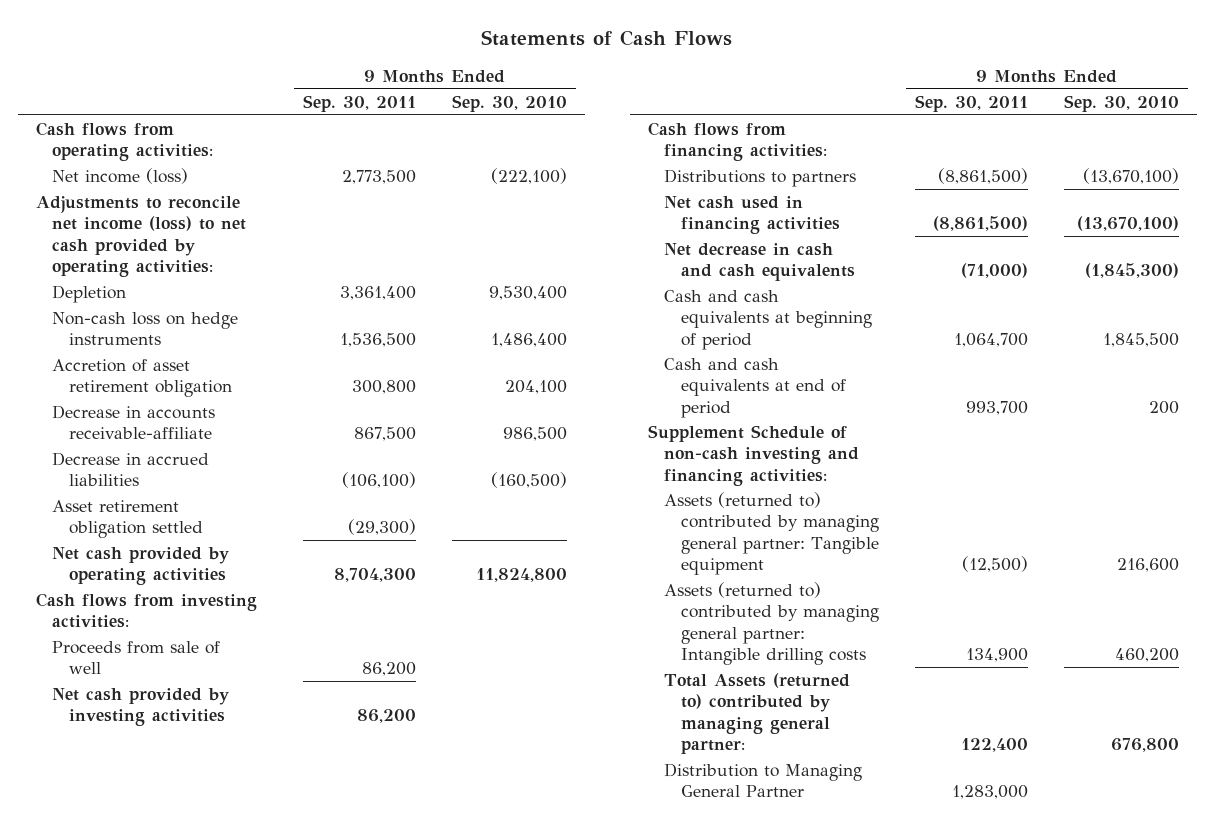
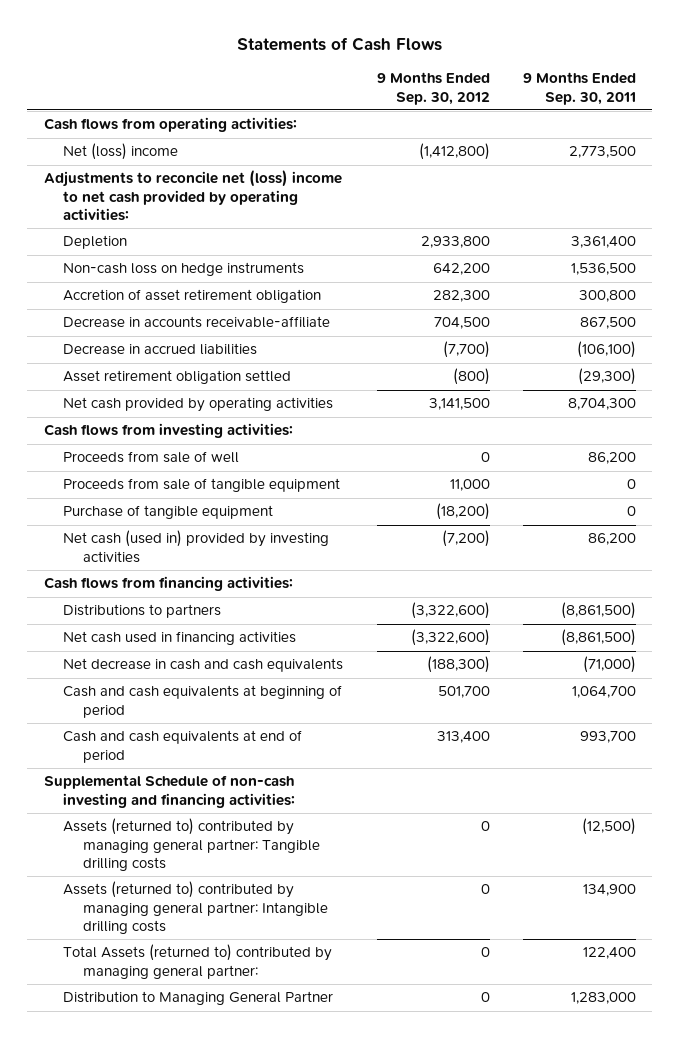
[452,94,568,112] Sep. 30, 2010 -> none
none -> [376,72,490,105] 9 Months Ended Sep. 30, 2012
[52,168,189,185] Net income (loss) -> [63,143,179,161] Net (loss) income
[35,196,247,277] Adjustments to reconcile net income (loss) to net cash provided by operating activities: -> [43,170,342,221] Adjustments to reconcile net (loss) income to net cash provided by operating activities:
none -> [63,478,341,493] Proceeds from sale of tangible equipment
none -> [63,505,274,520] Purchase of tangible equipment
[52,688,230,727] Net cash provided by investing activities -> [63,530,330,563] Net cash (used in) provided by investing activities
[647,425,860,486] Supplement Schedule of non-cash investing and financing activities: -> [43,775,296,808] Supplemental Schedule of non-cash investing and financing activities:
[664,492,879,575] Assets (returned to) contributed by managing general partner: Tangible equipment -> [63,818,321,871] Assets (returned to) contributed by managing general partner: Tangible drilling costs

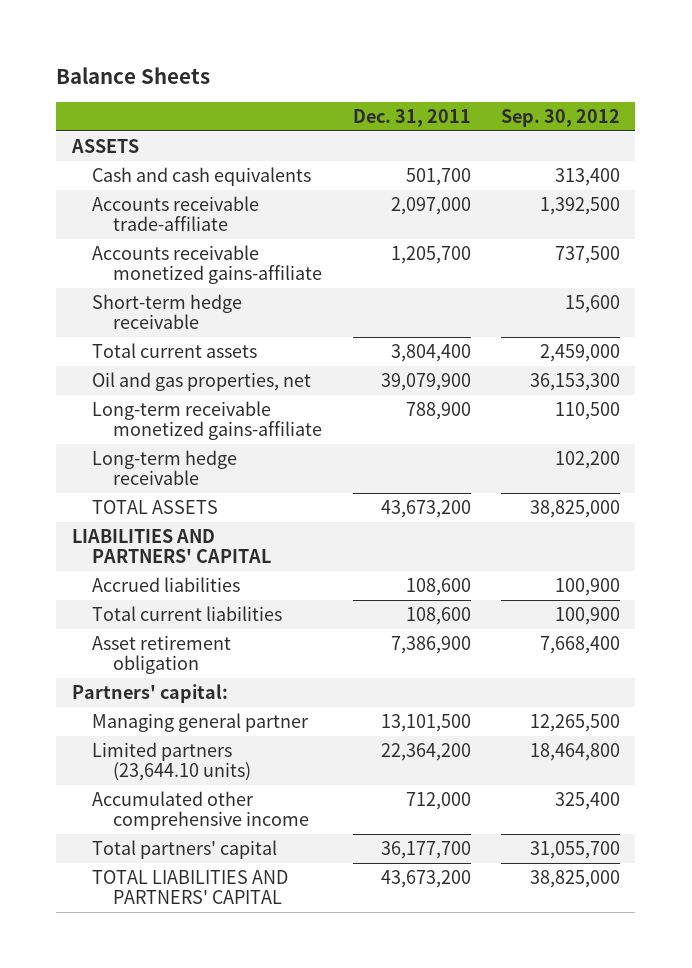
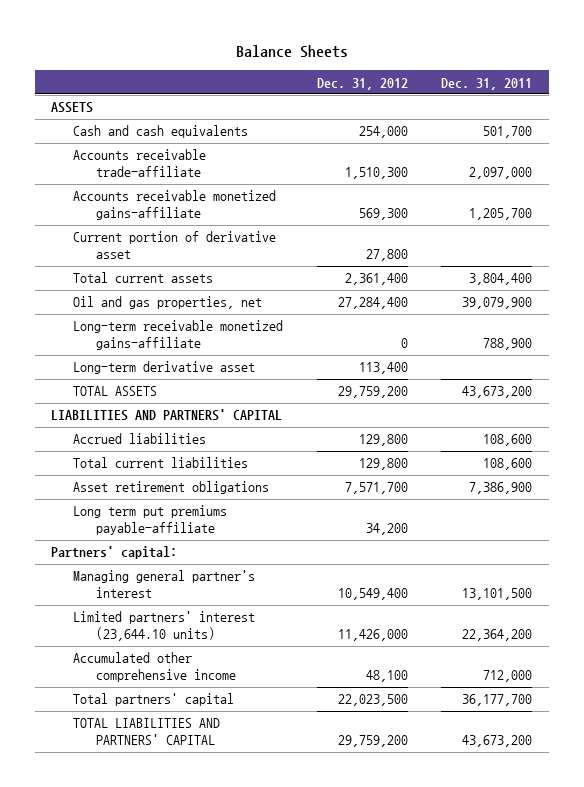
[500,109,620,128] Sep. 30, 2012 -> none
none -> [316,77,408,90] Dec. 31, 2012
[92,293,243,330] Short-term hedge receivable -> [73,231,277,260] Current portion of derivative asset
[92,449,238,486] Long-term hedge receivable -> [73,361,256,375] Long-term derivative asset
[92,634,232,675] Asset retirement obligation -> [73,481,270,495] Asset retirement obligations
none -> [73,505,228,536] Long term put premiums payable-affiliate
[92,712,310,732] Managing general partner -> [73,570,256,599] Managing general partner's interest
[92,741,252,782] Limited partners (23,644.10 units) -> [73,611,256,642] Limited partners' interest (23,644.10 units)

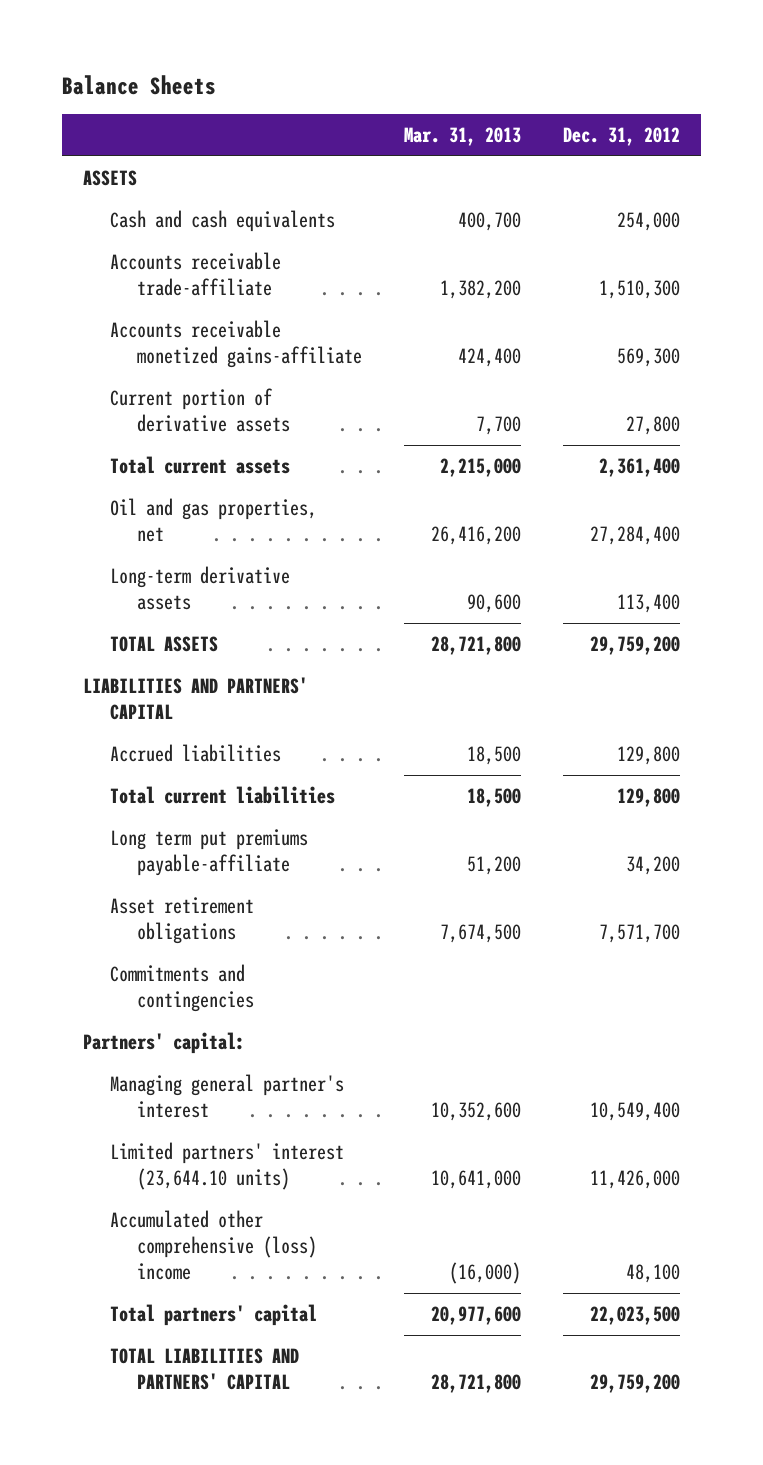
[441,77,533,90] Dec. 31, 2011 -> none
none -> [403,126,521,146] Mar. 31, 2013
[73,231,277,260] Current portion of derivative asset -> [109,387,290,432] Current portion of derivative assets
[73,320,284,351] Long-term receivable monetized gains-affiliate -> none
[73,361,256,375] Long-term derivative asset -> [109,565,290,610] Long-term derivative assets
[73,481,270,495] Asset retirement obligations -> [109,896,254,944] Asset retirement obligations
none -> [109,963,254,1012] Commitments and contingencies
[73,652,236,683] Accumulated other comprehensive income -> [109,1209,317,1280] Accumulated other comprehensive (loss) income

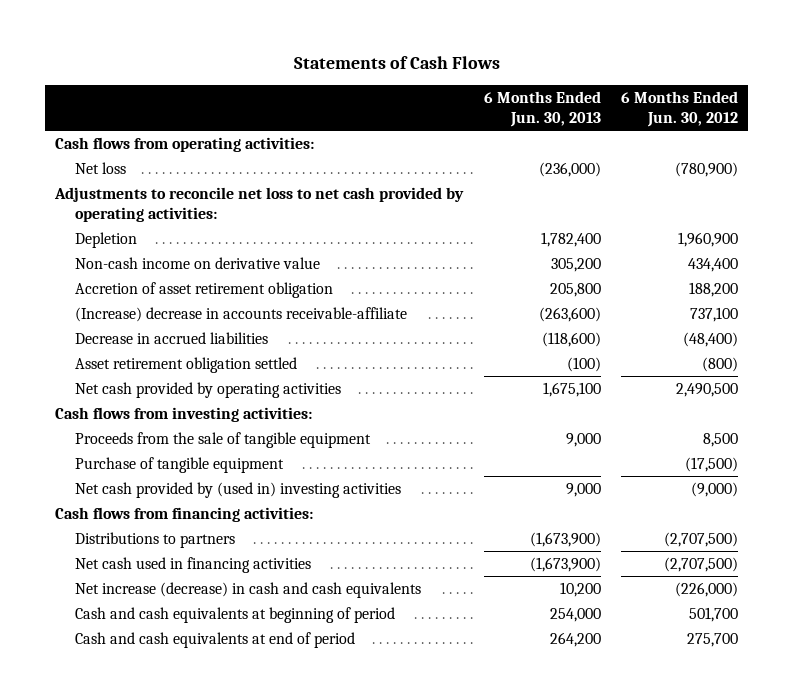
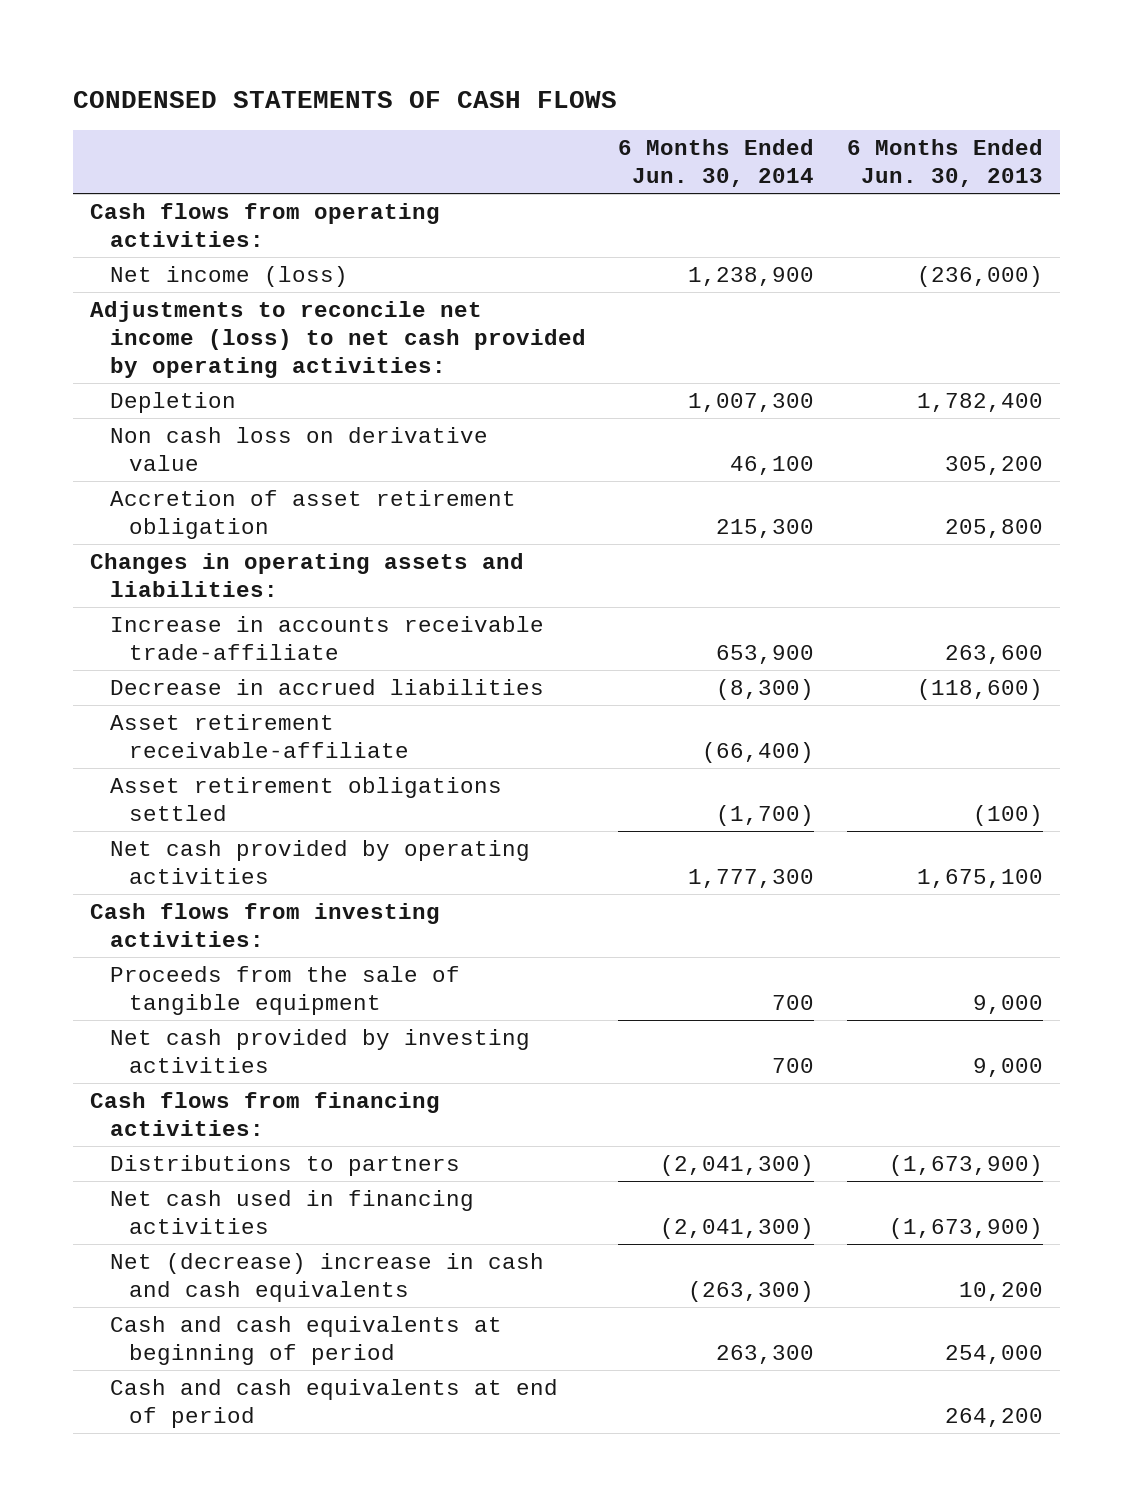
[293,56,500,70] Statements of Cash Flows -> [73,90,618,108] CONDENSED STATEMENTS OF CASH FLOWS
[620,90,738,127] 6 Months Ended Jun. 30, 2012 -> none
none -> [618,139,815,188] 6 Months Ended Jun. 30, 2014
[75,162,127,175] Net loss -> [109,265,348,287] Net income (loss)
[54,187,465,222] Adjustments to reconcile net loss to net cash provided by operating activities: -> [89,300,586,378] Adjustments to reconcile net income (loss) to net cash provided by operating activities:
[75,257,321,270] Non-cash income on derivative value -> [109,426,488,471] Non cash loss on derivative value
none -> [89,552,524,597] Changes in operating assets and liabilities:
[75,307,408,323] (Increase) decrease in accounts receivable-affiliate -> [109,615,544,660] Increase in accounts receivable trade-affiliate
[538,307,601,323] (263,600) -> [945,644,1044,664] 263,600
none -> [109,713,410,758] Asset retirement receivable-affiliate
[75,357,298,374] Asset retirement obligation settled -> [109,776,502,821] Asset retirement obligations settled
[75,457,285,474] Purchase of tangible equipment -> none
[75,482,402,499] Net cash provided by (used in) investing activities -> [109,1028,530,1073] Net cash provided by investing activities
[75,582,422,599] Net increase (decrease) in cash and cash equivalents -> [109,1252,544,1302] Net (decrease) increase in cash and cash equivalents

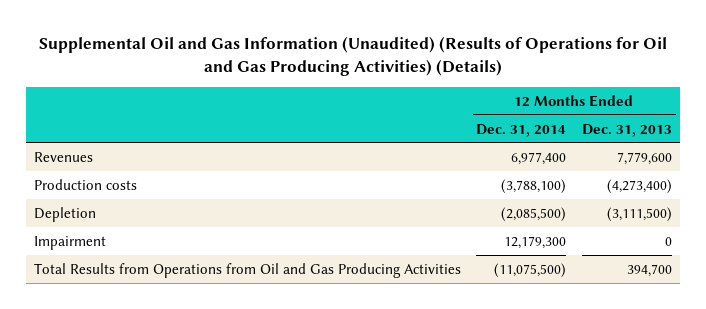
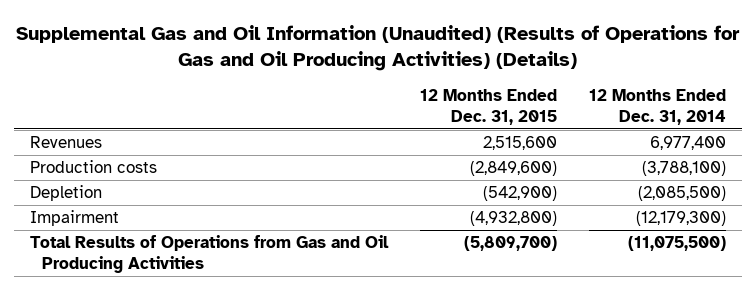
[38,36,667,77] Supplemental Oil and Gas Information (Unaudited) (Results of Operations for Oil and Gas Producing Activities) (Details) -> [16,25,741,72] Supplemental Gas and Oil Information (Unaudited) (Results of Operations for Gas and Oil Producing Activities) (Details)
[582,123,673,137] Dec. 31, 2013 -> none
none -> [420,89,558,126] 12 Months Ended Dec. 31, 2015
[504,235,567,249] 12,179,300 -> [635,211,726,227] (12,179,300)
[33,262,461,278] Total Results from Operations from Oil and Gas Producing Activities -> [30,235,390,273] Total Results of Operations from Gas and Oil Producing Activities

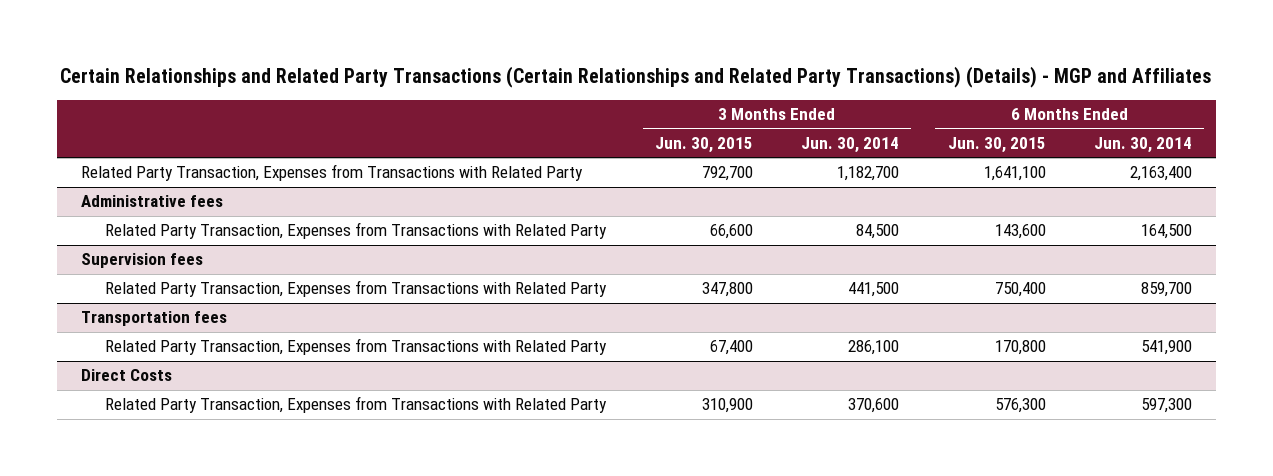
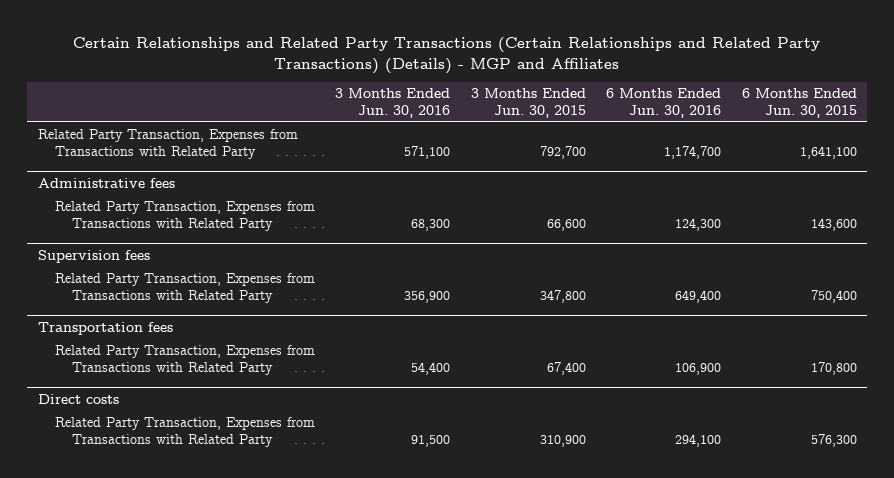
[801,136,900,153] Jun. 30, 2014 -> none
[1093,136,1192,153] Jun. 30, 2014 -> none
none -> [335,88,451,118] 3 Months Ended Jun. 30, 2016
none -> [606,88,722,118] 6 Months Ended Jun. 30, 2016
[80,369,172,382] Direct Costs -> [37,393,119,404] Direct costs

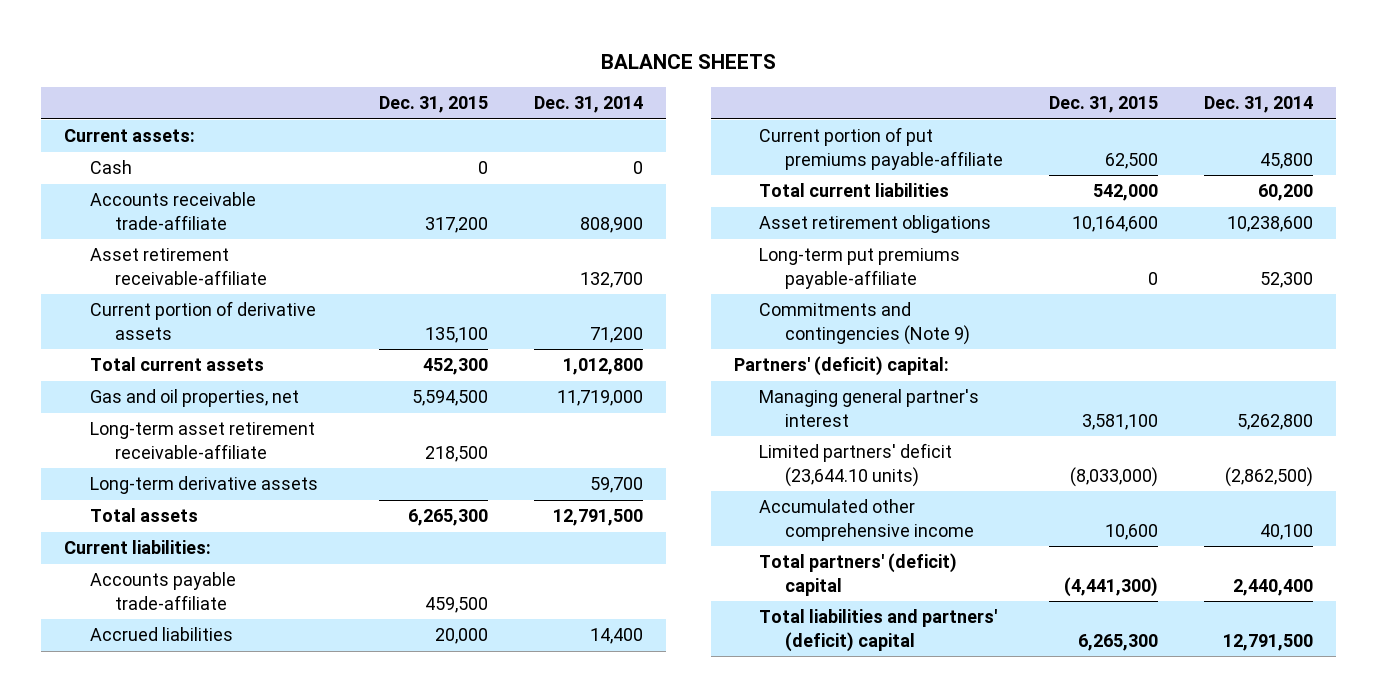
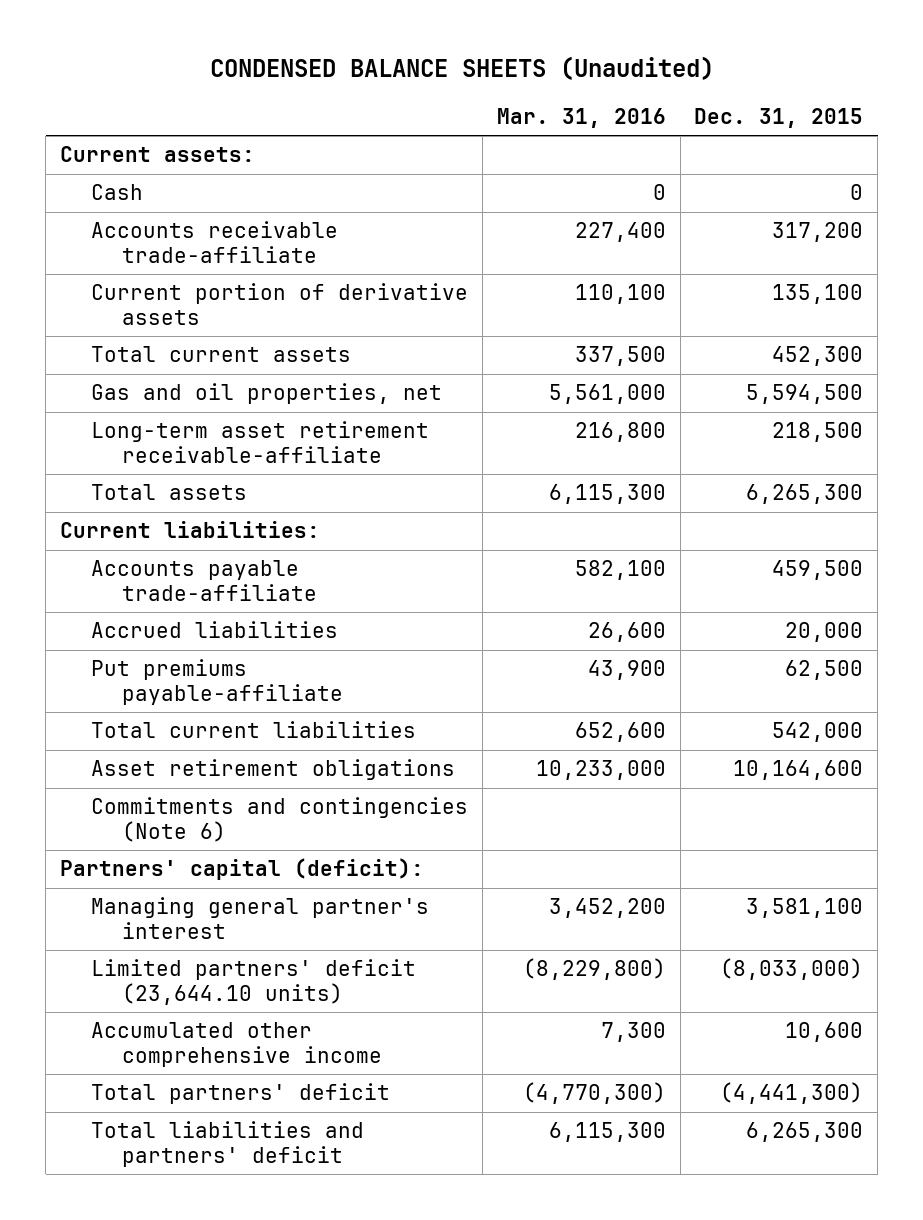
[600,54,776,70] BALANCE SHEETS -> [209,56,714,81] CONDENSED BALANCE SHEETS (Unaudited)
[534,96,644,114] Dec. 31, 2014 -> none
none -> [496,107,666,128] Mar. 31, 2016
[89,248,268,285] Asset retirement receivable-affiliate -> none
[89,476,318,495] Long-term derivative assets -> none
[759,127,1003,170] Current portion of put premiums payable-affiliate -> [90,659,343,705] Put premiums payable-affiliate
[759,248,961,289] Long-term put premiums payable-affiliate -> none
[759,302,970,345] Commitments and contingencies (Note 9) -> [90,797,468,842] Commitments and contingencies (Note 6)
[734,356,950,377] Partners' (deficit) capital: -> [60,858,425,881] Partners' capital (deficit):
[759,553,958,596] Total partners' (deficit) capital -> [90,1083,390,1105] Total partners' deficit
[759,609,998,652] Total liabilities and partners' (deficit) capital -> [90,1121,364,1167] Total liabilities and partners' deficit

